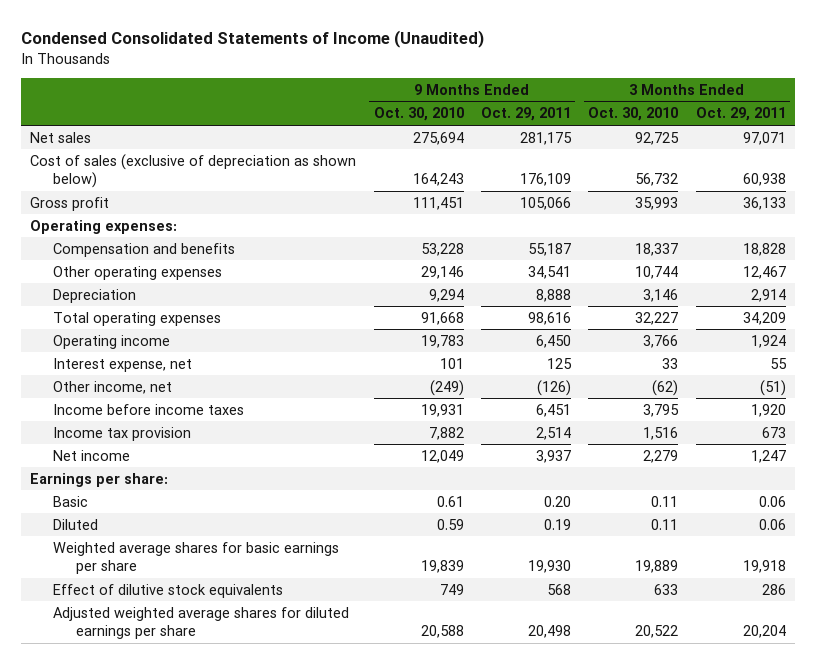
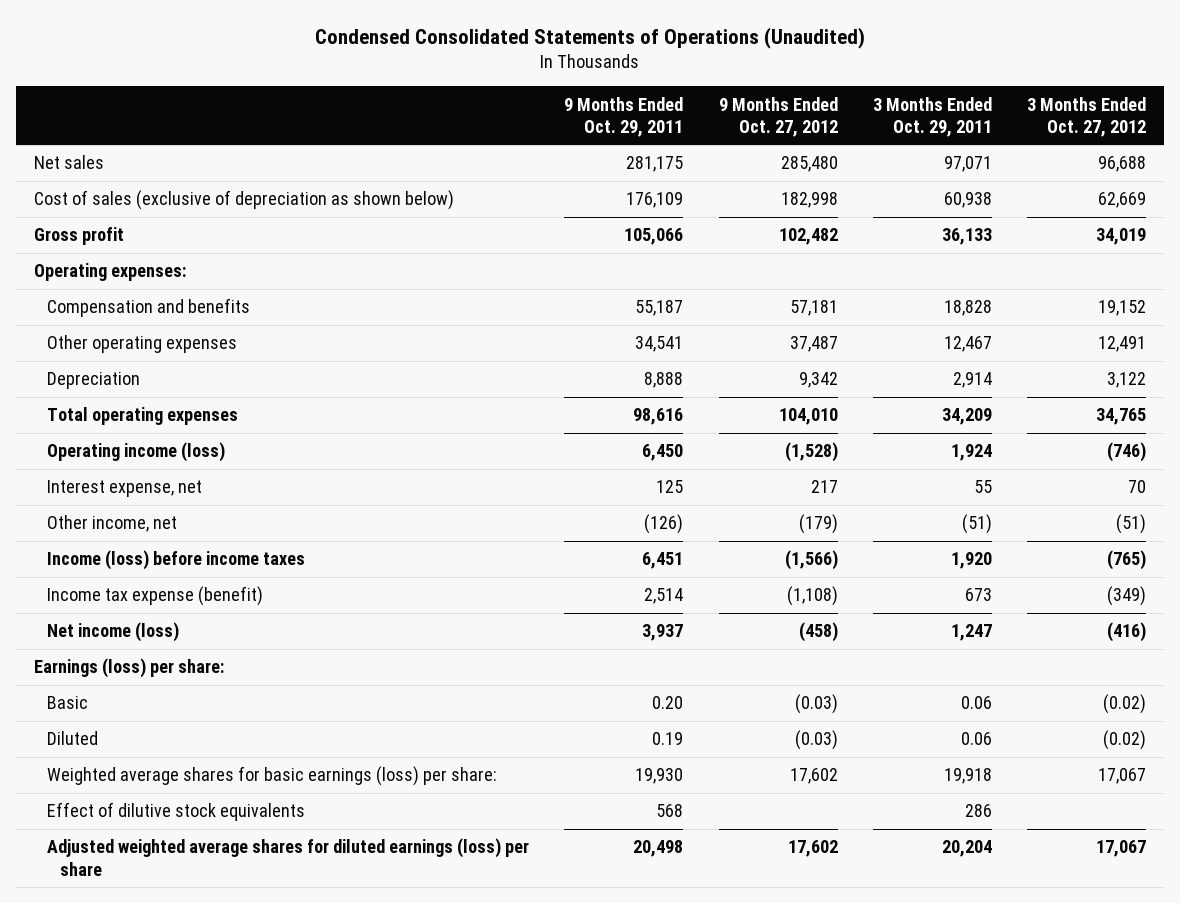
[21,30,485,49] Condensed Consolidated Statements of Income (Unaudited) -> [315,26,866,49] Condensed Consolidated Statements of Operations (Unaudited)
[373,107,464,122] Oct. 30, 2010 -> none
[588,107,679,122] Oct. 30, 2010 -> none
none -> [718,96,838,137] 9 Months Ended Oct. 27, 2012
none -> [1027,96,1147,137] 3 Months Ended Oct. 27, 2012
[53,334,171,349] Operating income -> [46,442,225,463] Operating income (loss)
[53,403,245,415] Income before income taxes -> [46,550,305,571] Income (loss) before income taxes
[53,426,192,441] Income tax provision -> [46,586,263,607] Income tax expense (benefit)
[53,449,131,461] Net income -> [46,622,179,643] Net income (loss)
[30,472,169,487] Earnings per share: -> [33,658,224,679] Earnings (loss) per share:
[53,541,340,575] Weighted average shares for basic earnings per share -> [46,766,497,787] Weighted average shares for basic earnings (loss) per share:
[53,606,350,640] Adjusted weighted average shares for diluted earnings per share -> [46,838,529,876] Adjusted weighted average shares for diluted earnings (loss) per share

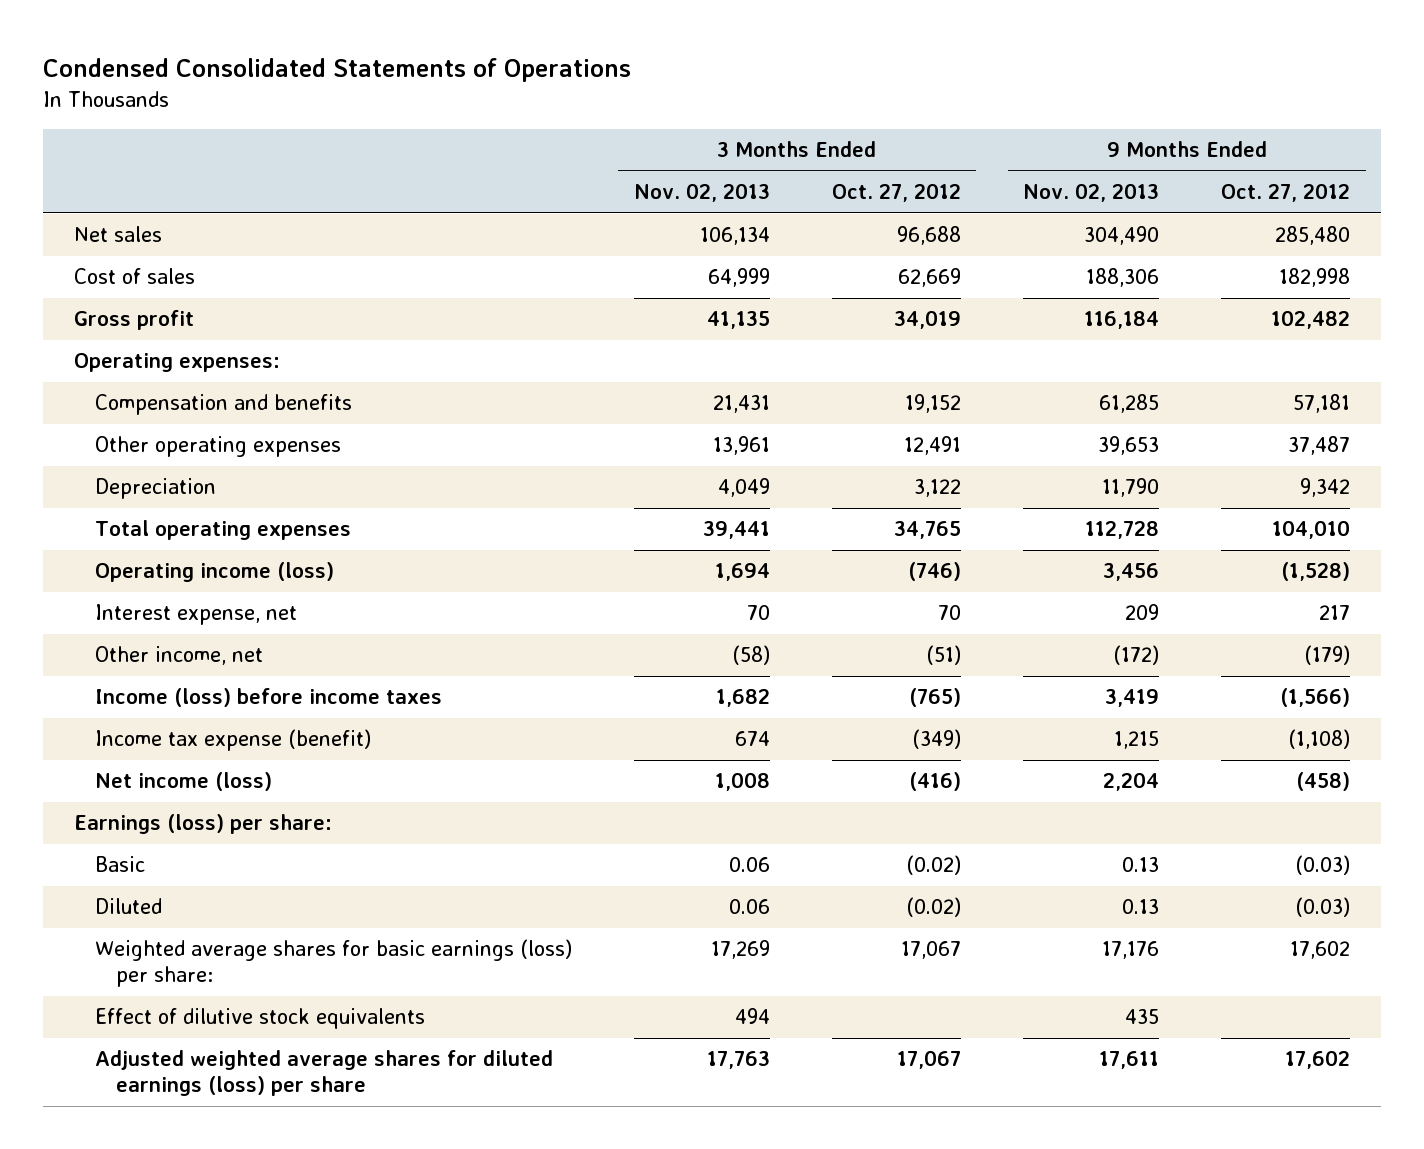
[315,26,866,49] Condensed Consolidated Statements of Operations (Unaudited) -> [42,57,631,82] Condensed Consolidated Statements of Operations
[564,96,684,137] 9 Months Ended Oct. 29, 2011 -> none
[873,96,993,137] 3 Months Ended Oct. 29, 2011 -> none
none -> [633,183,770,203] Nov. 02, 2013
none -> [1023,183,1160,203] Nov. 02, 2013
[33,190,454,211] Cost of sales (exclusive of depreciation as shown below) -> [73,268,195,285] Cost of sales

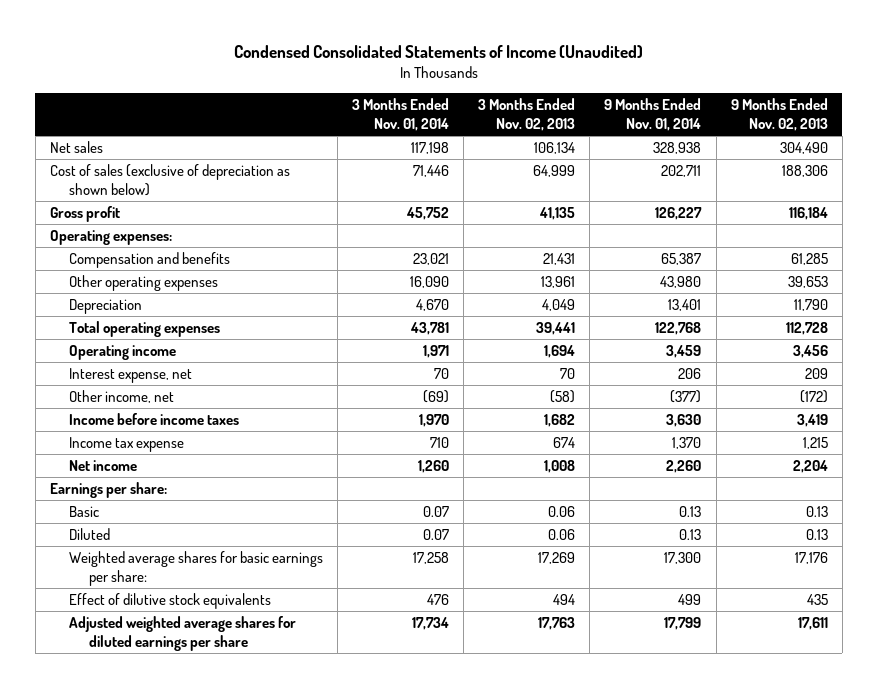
[42,57,631,82] Condensed Consolidated Statements of Operations -> [233,45,643,59] Condensed Consolidated Statements of Income (Unaudited)
[831,183,961,203] Oct. 27, 2012 -> none
[1221,183,1351,203] Oct. 27, 2012 -> none
none -> [352,98,450,131] 3 Months Ended Nov. 01, 2014
none -> [604,98,702,131] 9 Months Ended Nov. 01, 2014
[73,268,195,285] Cost of sales -> [49,163,290,196] Cost of sales (exclusive of depreciation as shown below)
[94,562,334,583] Operating income (loss) -> [69,344,177,360] Operating income
[94,688,442,708] Income (loss) before income taxes -> [69,412,240,425] Income before income taxes
[94,729,371,752] Income tax expense (benefit) -> [69,436,185,452] Income tax expense
[94,772,272,792] Net income (loss) -> [69,459,138,471] Net income
[73,814,332,835] Earnings (loss) per share: -> [49,481,167,498] Earnings per share:
[94,939,572,988] Weighted average shares for basic earnings (loss) per share: -> [69,550,324,586] Weighted average shares for basic earnings per share:
[94,1050,553,1097] Adjusted weighted average shares for diluted earnings (loss) per share -> [69,615,297,651] Adjusted weighted average shares for diluted earnings per share

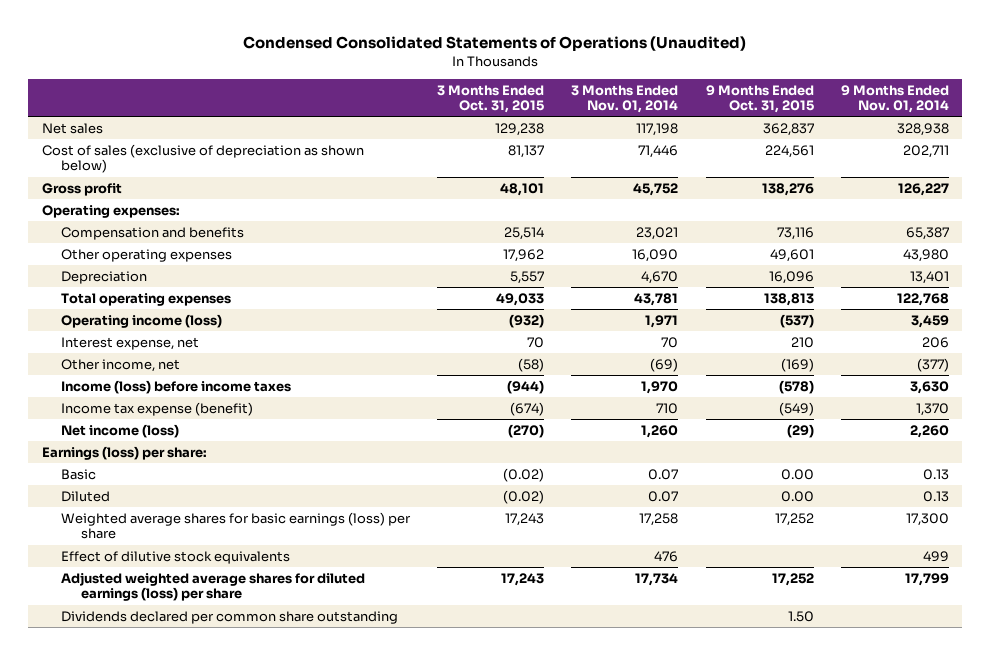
[233,45,643,59] Condensed Consolidated Statements of Income (Unaudited) -> [243,36,747,52] Condensed Consolidated Statements of Operations (Unaudited)
[478,98,576,131] 3 Months Ended Nov. 02, 2013 -> none
[730,98,828,131] 9 Months Ended Nov. 02, 2013 -> none
none -> [437,84,545,114] 3 Months Ended Oct. 31, 2015
none -> [705,84,814,114] 9 Months Ended Oct. 31, 2015
[69,344,177,360] Operating income -> [61,313,223,328] Operating income (loss)
[69,412,240,425] Income before income taxes -> [61,379,292,394] Income (loss) before income taxes
[69,436,185,452] Income tax expense -> [61,401,254,416] Income tax expense (benefit)
[69,459,138,471] Net income -> [61,423,180,438] Net income (loss)
[49,481,167,498] Earnings per share: -> [41,445,207,460] Earnings (loss) per share:
[69,550,324,586] Weighted average shares for basic earnings per share: -> [61,511,412,540] Weighted average shares for basic earnings (loss) per share
[69,615,297,651] Adjusted weighted average shares for diluted earnings per share -> [61,571,366,602] Adjusted weighted average shares for diluted earnings (loss) per share
none -> [61,610,399,624] Dividends declared per common share outstanding

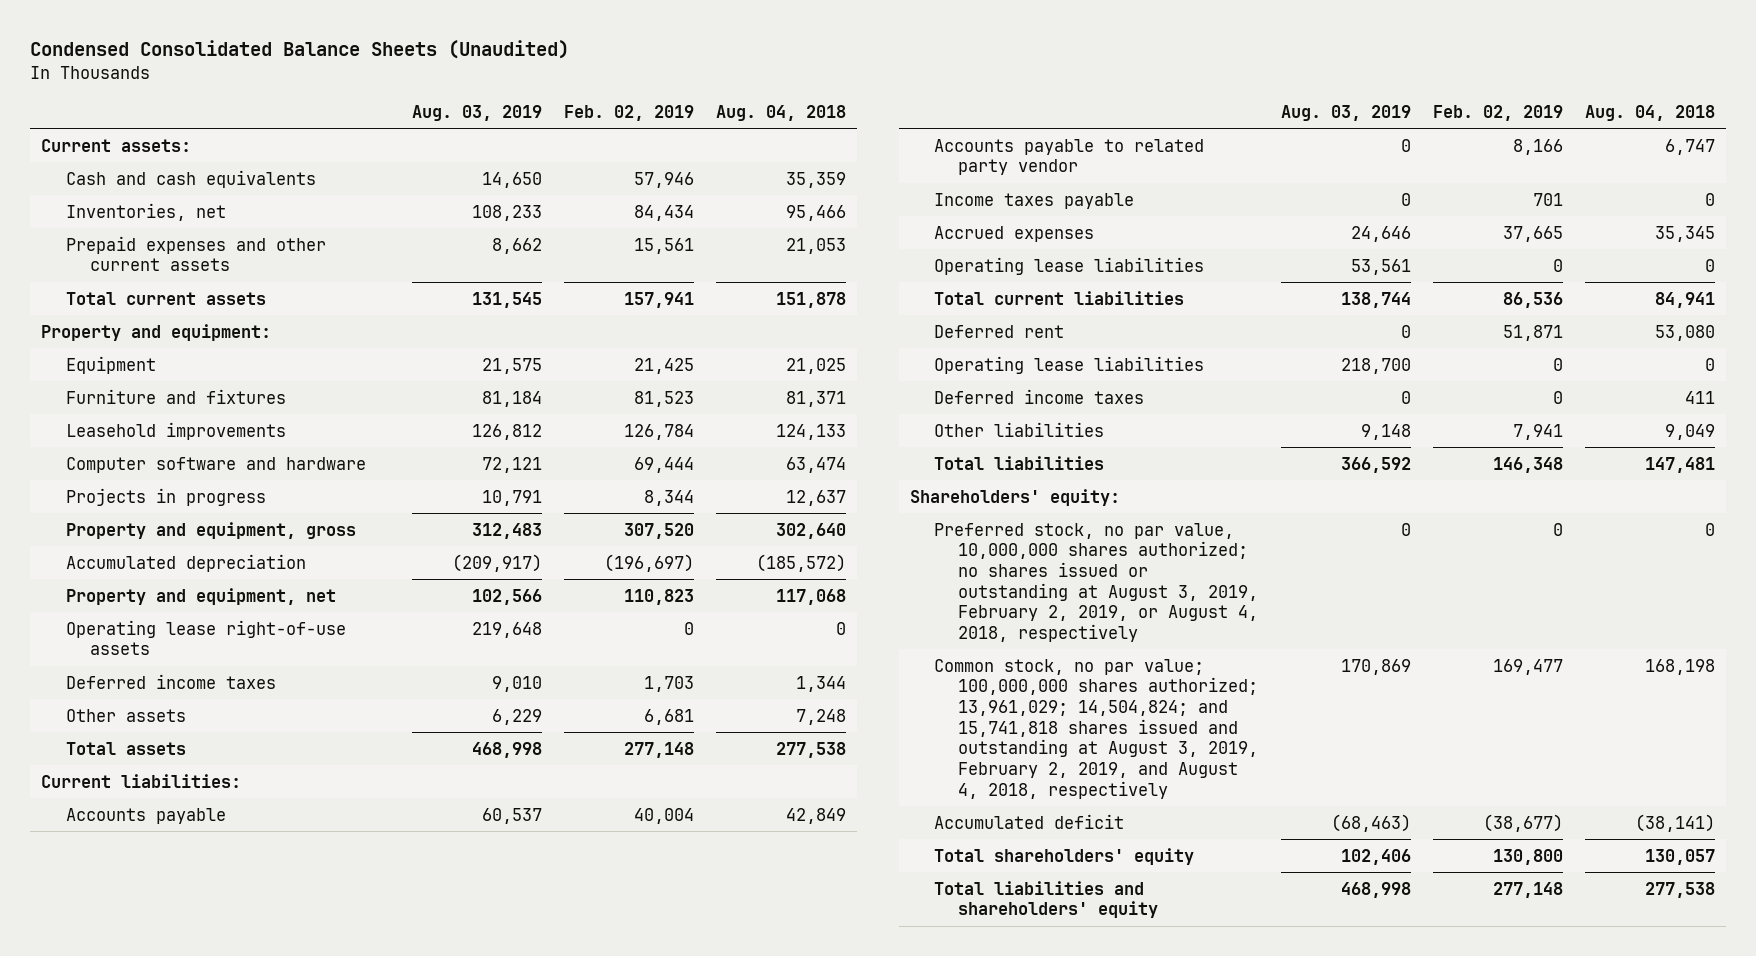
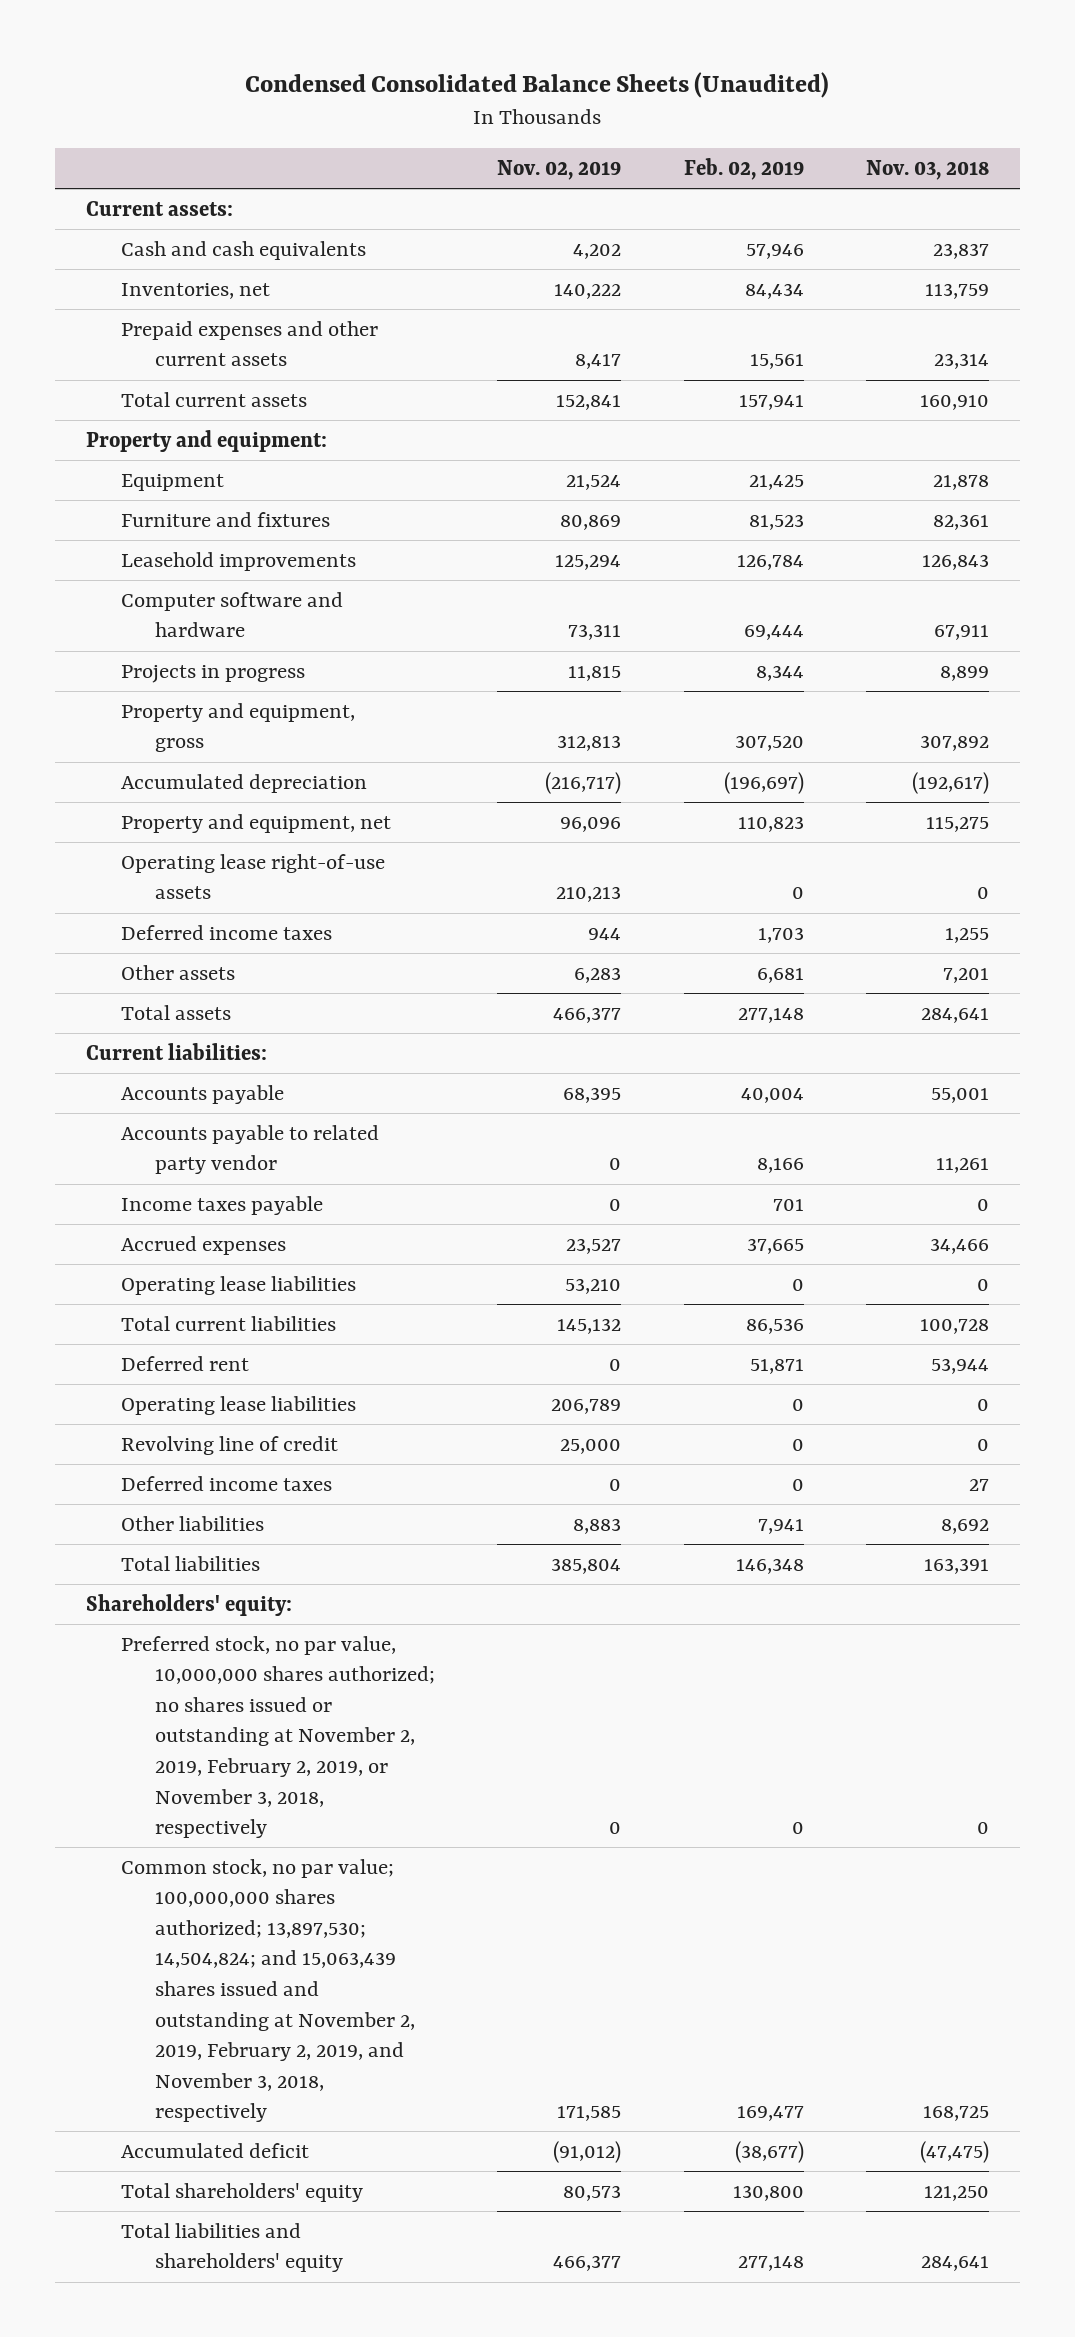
[411,104,542,121] Aug. 03, 2019 -> none
[716,104,847,121] Aug. 04, 2018 -> none
none -> [497,159,622,180] Nov. 02, 2019
none -> [865,159,989,180] Nov. 03, 2018
none -> [120,1435,338,1455] Revolving line of credit
[934,522,1259,642] Preferred stock, no par value, 10,000,000 shares authorized; no shares issued or outstanding at August 3, 2019, February 2, 2019, or August 4, 2018, respectively -> [120,1635,436,1839] Preferred stock, no par value, 10,000,000 shares authorized; no shares issued or outstanding at November 2, 2019, February 2, 2019, or November 3, 2018, respectively
[934,658,1259,799] Common stock, no par value; 100,000,000 shares authorized; 13,961,029; 14,504,824; and 15,741,818 shares issued and outstanding at August 3, 2019, February 2, 2019, and August 4, 2018, respectively -> [120,1858,416,2123] Common stock, no par value; 100,000,000 shares authorized; 13,897,530; 14,504,824; and 15,063,439 shares issued and outstanding at November 2, 2019, February 2, 2019, and November 3, 2018, respectively

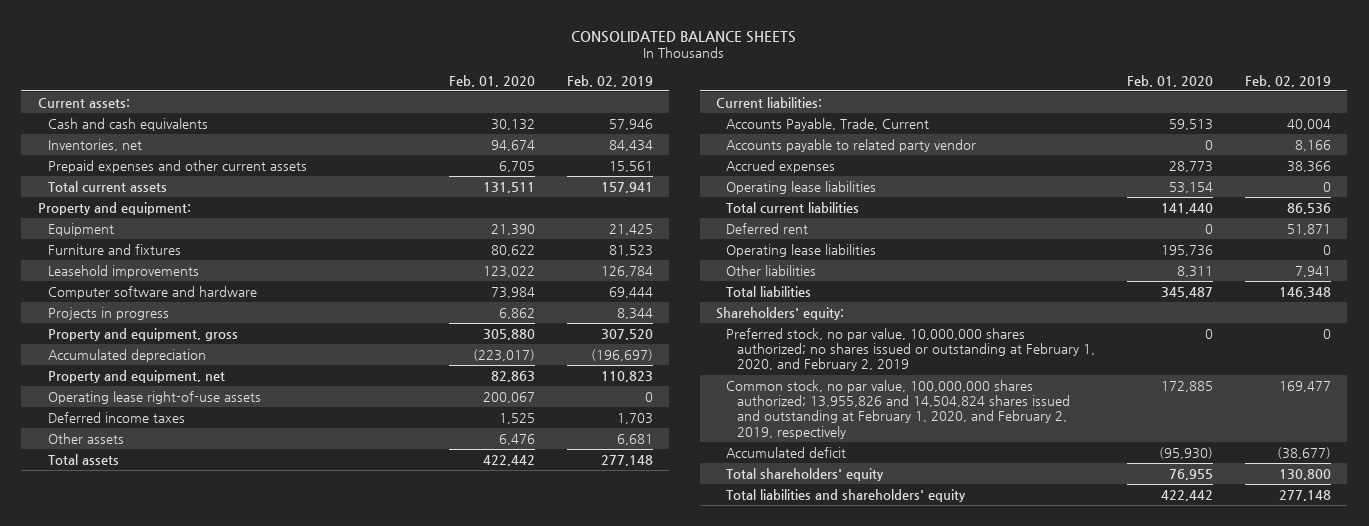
[245,71,830,98] Condensed Consolidated Balance Sheets (Unaudited) -> [571,30,797,43] CONSOLIDATED BALANCE SHEETS
[497,159,622,180] Nov. 02, 2019 -> none
[865,159,989,180] Nov. 03, 2018 -> none
none -> [448,74,535,87] Feb. 01, 2020
[120,1084,284,1104] Accounts payable -> [726,117,930,131] Accounts Payable, Trade, Current
[120,1195,323,1215] Income taxes payable -> none
[746,1237,804,1254] 37,665 -> [1287,160,1332,172] 38,366
[120,1435,338,1455] Revolving line of credit -> none
[120,1475,332,1491] Deferred income taxes -> none
[120,1635,436,1839] Preferred stock, no par value, 10,000,000 shares authorized; no shares issued or outstanding at November 2, 2019, February 2, 2019, or November 3, 2018, respectively -> [726,327,1095,372] Preferred stock, no par value, 10,000,000 shares authorized; no shares issued or outstanding at February 1, 2020, and February 2, 2019
[120,1858,416,2123] Common stock, no par value; 100,000,000 shares authorized; 13,897,530; 14,504,824; and 15,063,439 shares issued and outstanding at November 2, 2019, February 2, 2019, and November 3, 2018, respectively -> [726,379,1070,439] Common stock, no par value, 100,000,000 shares authorized; 13,955,826 and 14,504,824 shares issued and outstanding at February 1, 2020, and February 2, 2019, respectively

